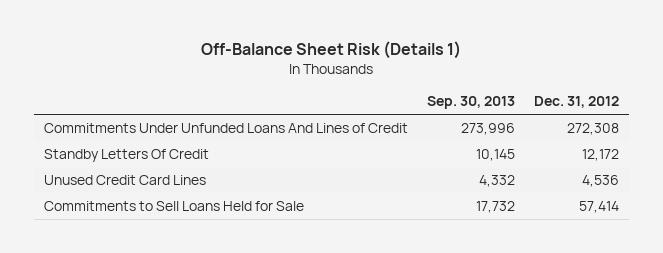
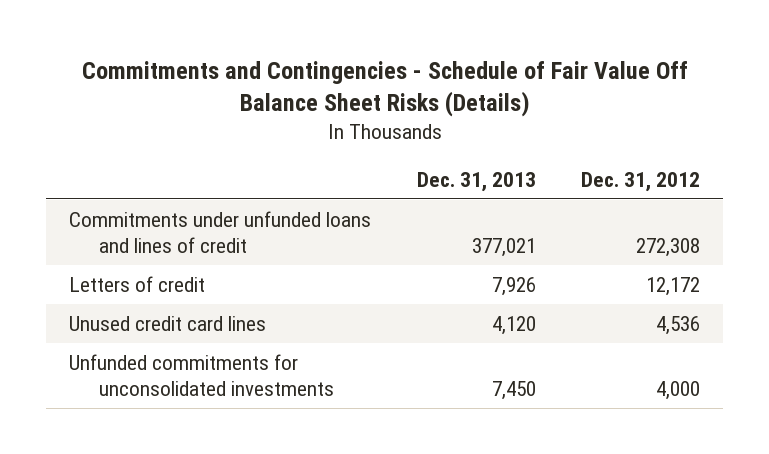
[201,41,462,60] Off-Balance Sheet Risk (Details 1) -> [81,60,688,118] Commitments and Contingencies - Schedule of Fair Value Off Balance Sheet Risks (Details)
[426,96,515,110] Sep. 30, 2013 -> none
none -> [416,171,536,192] Dec. 31, 2013
[43,123,408,134] Commitments Under Unfunded Loans And Lines of Credit -> [69,210,372,253] Commitments under unfunded loans and lines of credit
[43,149,209,163] Standby Letters Of Credit -> [69,275,206,292] Letters of credit
[43,175,206,186] Unused Credit Card Lines -> [69,315,267,331] Unused credit card lines
[43,201,304,212] Commitments to Sell Loans Held for Sale -> [69,353,334,396] Unfunded commitments for unconsolidated investments
[579,201,620,214] 57,414 -> [656,380,701,400] 4,000

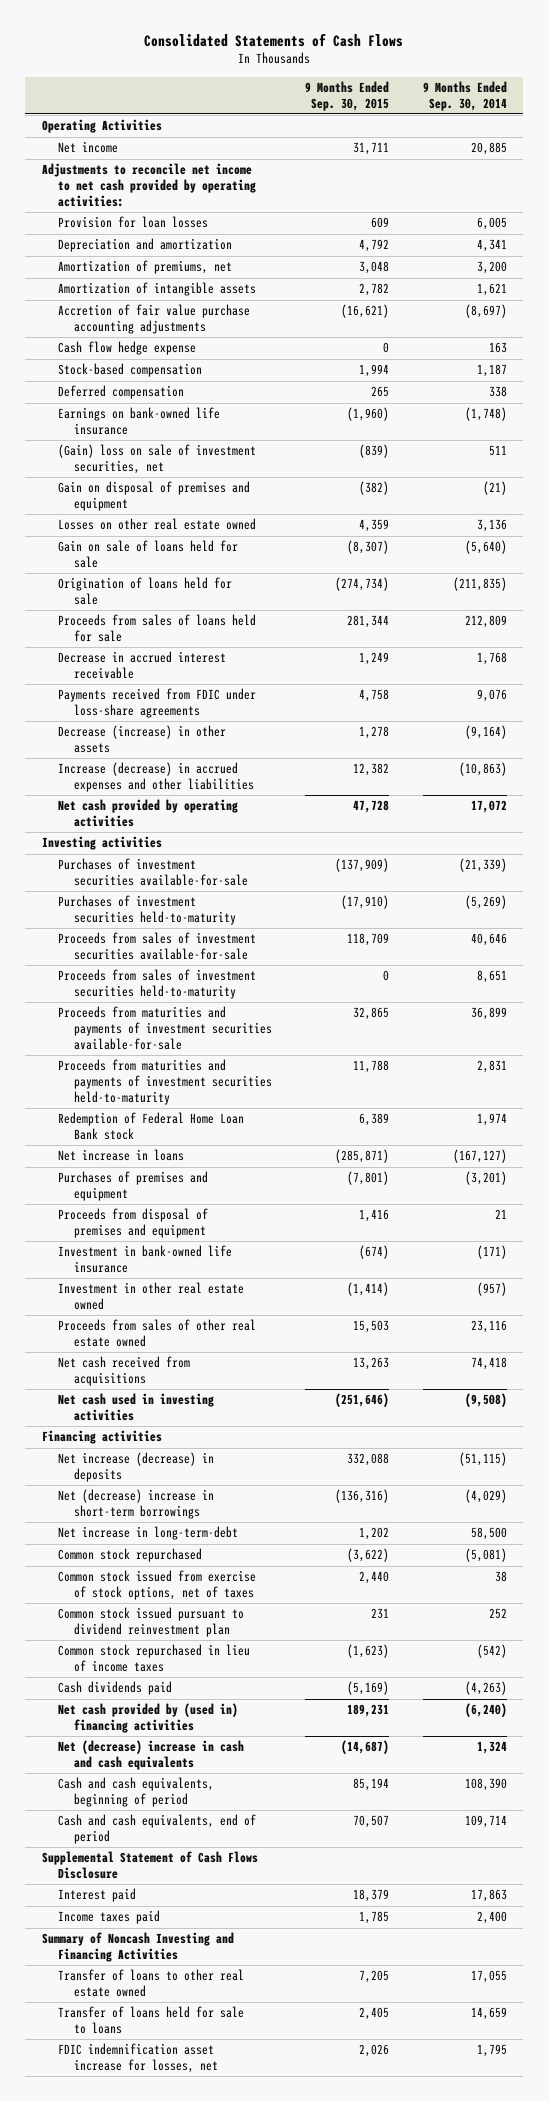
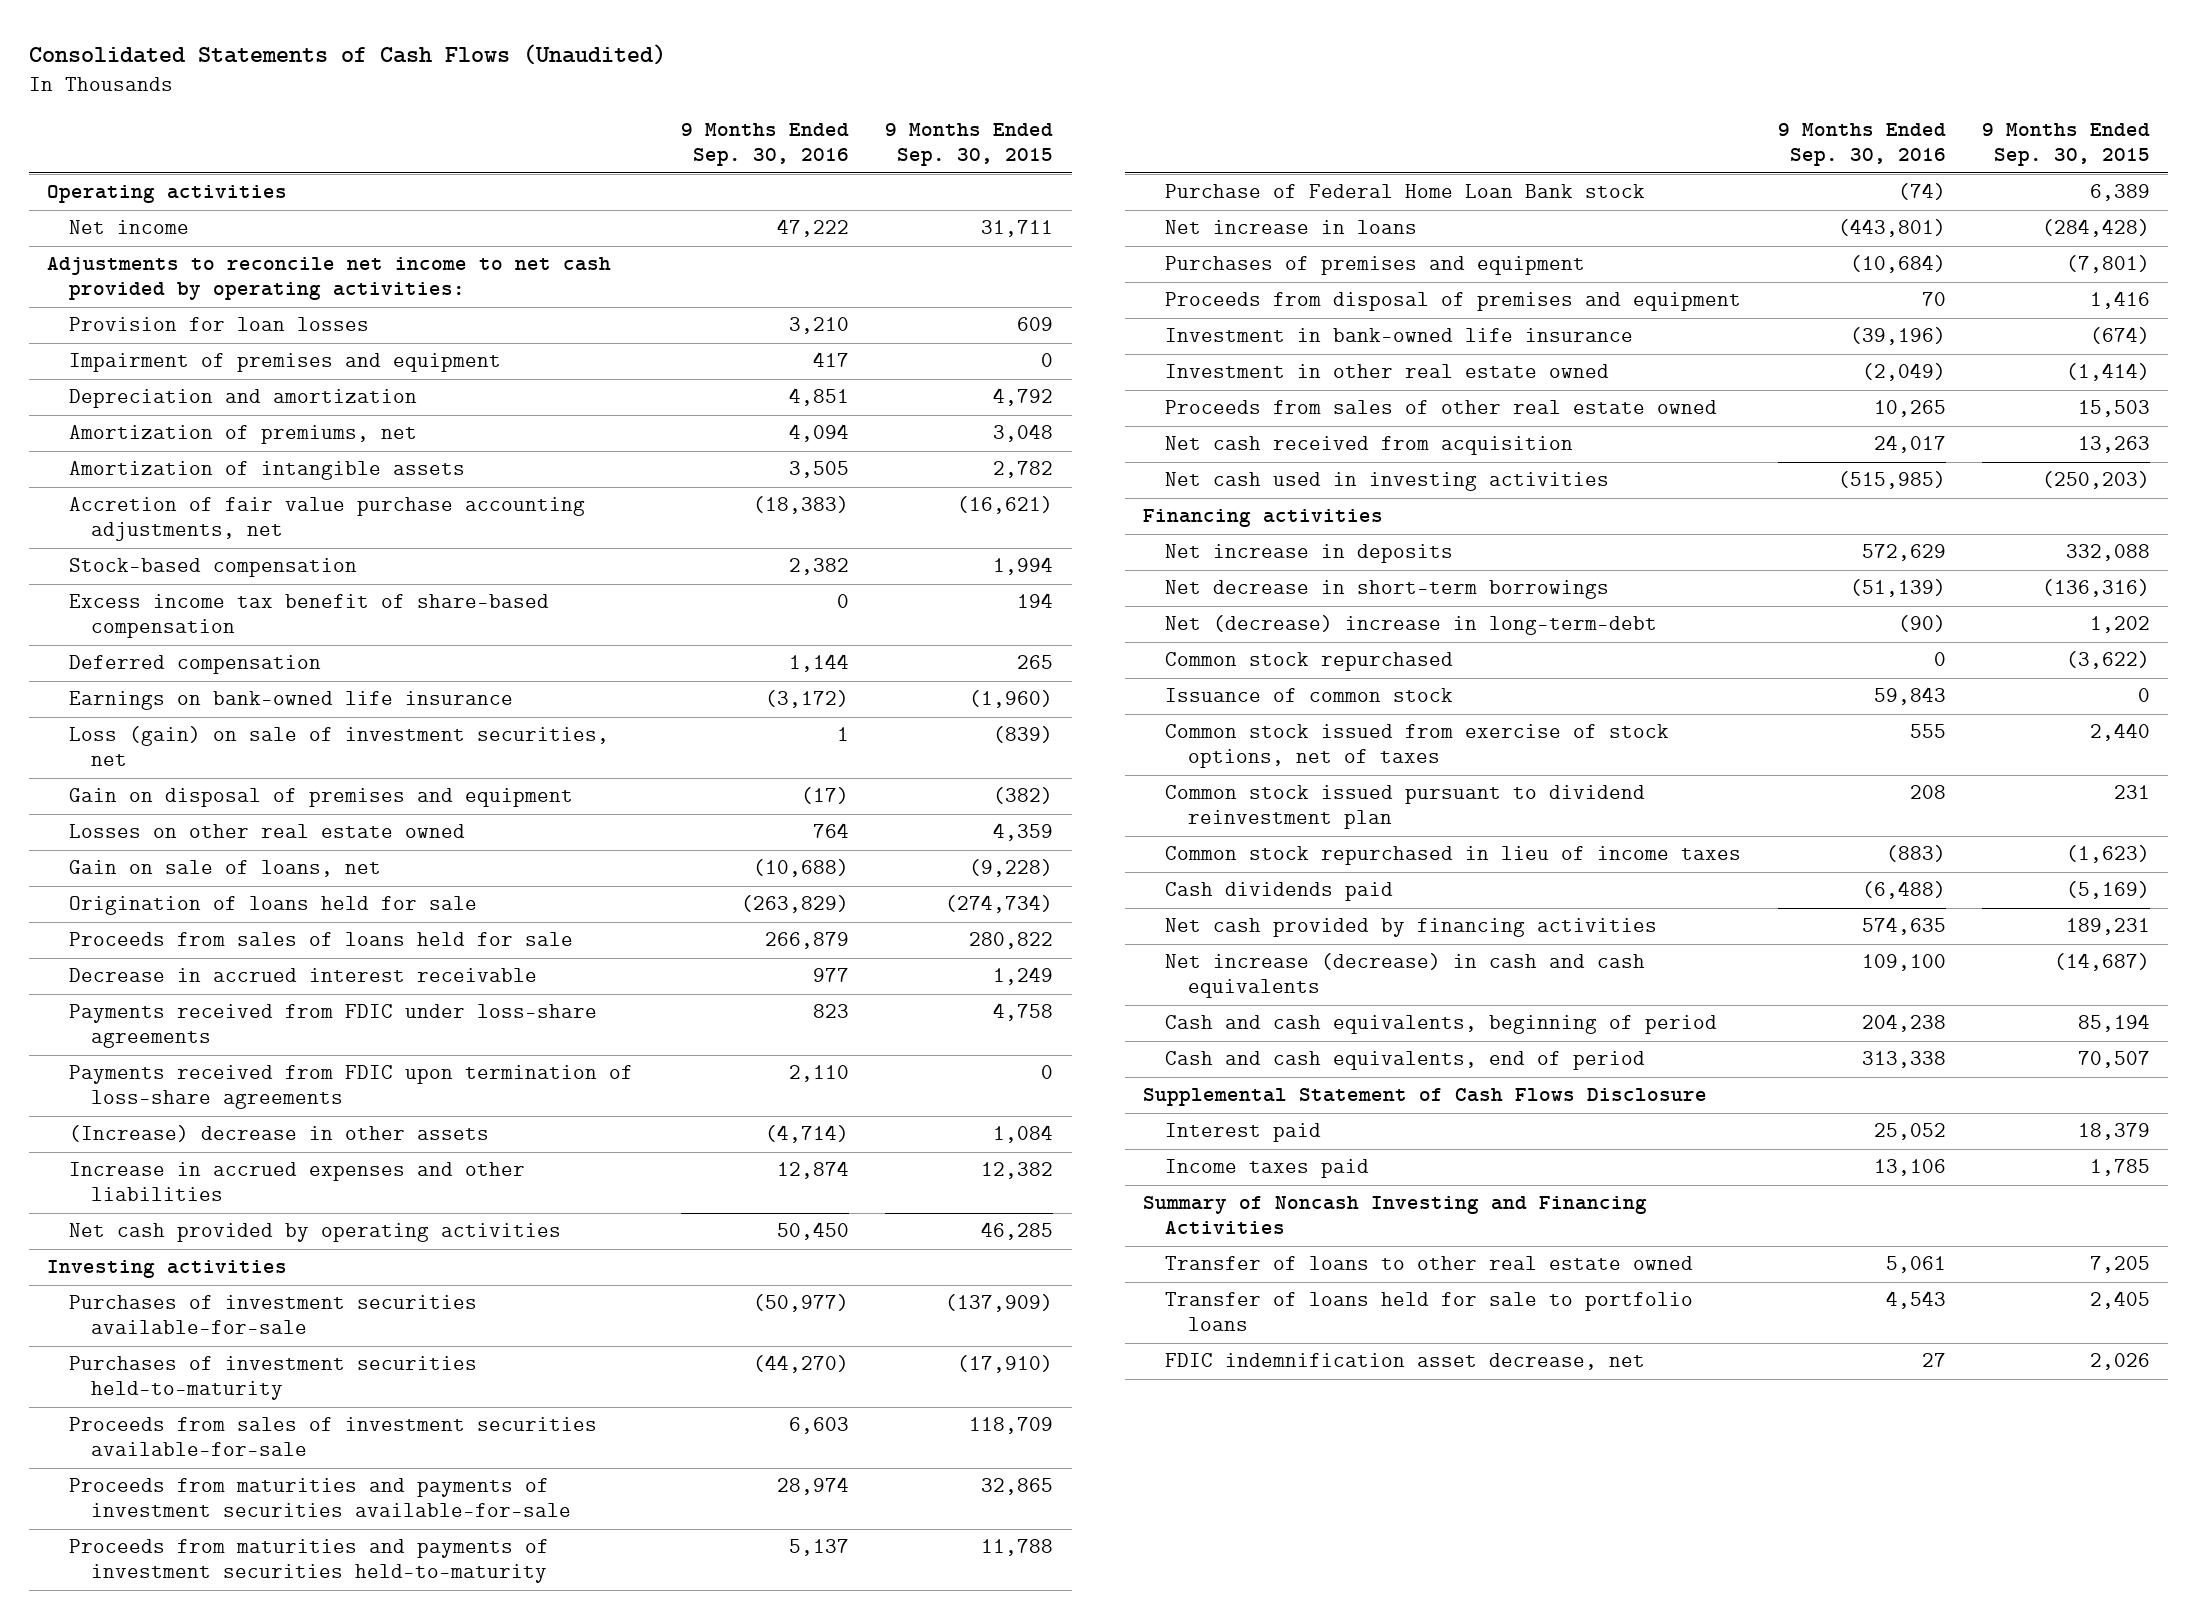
[144,32,404,47] Consolidated Statements of Cash Flows -> [28,43,666,65] Consolidated Statements of Cash Flows (Unaudited)
[422,80,507,111] 9 Months Ended Sep. 30, 2014 -> none
none -> [681,123,850,167] 9 Months Ended Sep. 30, 2016
[41,119,162,134] Operating Activities -> [46,185,287,204] Operating activities
none -> [68,353,501,373] Impairment of premises and equipment
[58,341,197,356] Cash flow hedge expense -> none
[58,304,251,335] Accretion of fair value purchase accounting adjustments -> [68,497,585,542] Accretion of fair value purchase accounting adjustments, net
none -> [68,594,549,639] Excess income tax benefit of share-based compensation
[58,444,257,475] (Gain) loss on sale of investment securities, net -> [68,726,609,767] Loss (gain) on sale of investment securities, net
[58,540,239,569] Gain on sale of loans held for sale -> [68,860,381,878] Gain on sale of loans, net
[347,540,390,555] (8,307) -> [969,859,1054,878] (9,228)
[347,615,390,629] 281,344 -> [969,932,1054,950] 280,822
none -> [68,1065,633,1110] Payments received from FDIC upon termination of loss-share agreements
[58,725,227,754] Decrease (increase) in other assets -> [68,1125,489,1143] (Increase) decrease in other assets
[359,726,390,740] 1,278 -> [993,1125,1054,1144] 1,084
[58,762,255,793] Increase (decrease) in accrued expenses and other liabilities -> [68,1162,525,1202] Increase in accrued expenses and other liabilities
[353,800,390,814] 47,728 -> [981,1222,1054,1241] 46,285
[58,969,257,1000] Proceeds from sales of investment securities held-to-maturity -> none
[58,1112,245,1141] Redemption of Federal Home Loan Bank stock -> [1165,184,1646,199] Purchase of Federal Home Loan Bank stock
[335,1149,390,1164] (285,871) -> [2041,219,2150,238] (284,428)
[58,1356,191,1387] Net cash received from acquisitions -> [1165,436,1574,456] Net cash received from acquisition
[335,1393,390,1408] (251,646) -> [2041,471,2150,490] (250,203)
[58,1452,215,1483] Net increase (decrease) in deposits -> [1165,544,1454,564] Net increase in deposits
[58,1489,215,1520] Net (decrease) increase in short-term borrowings -> [1165,580,1610,600] Net decrease in short-term borrowings
[58,1526,239,1541] Net increase in long-term-debt -> [1165,615,1658,636] Net (decrease) increase in long-term-debt
none -> [1165,688,1454,703] Issuance of common stock
[58,1703,239,1734] Net cash provided by (used in) financing activities -> [1165,918,1658,938] Net cash provided by financing activities
[58,1740,245,1771] Net (decrease) increase in cash and cash equivalents -> [1165,953,1646,999] Net increase (decrease) in cash and cash equivalents
[58,2006,245,2035] Transfer of loans held for sale to loans -> [1165,1292,1694,1332] Transfer of loans held for sale to portfolio loans
[58,2043,219,2074] FDIC indemnification asset increase for losses, net -> [1165,1353,1646,1371] FDIC indemnification asset decrease, net

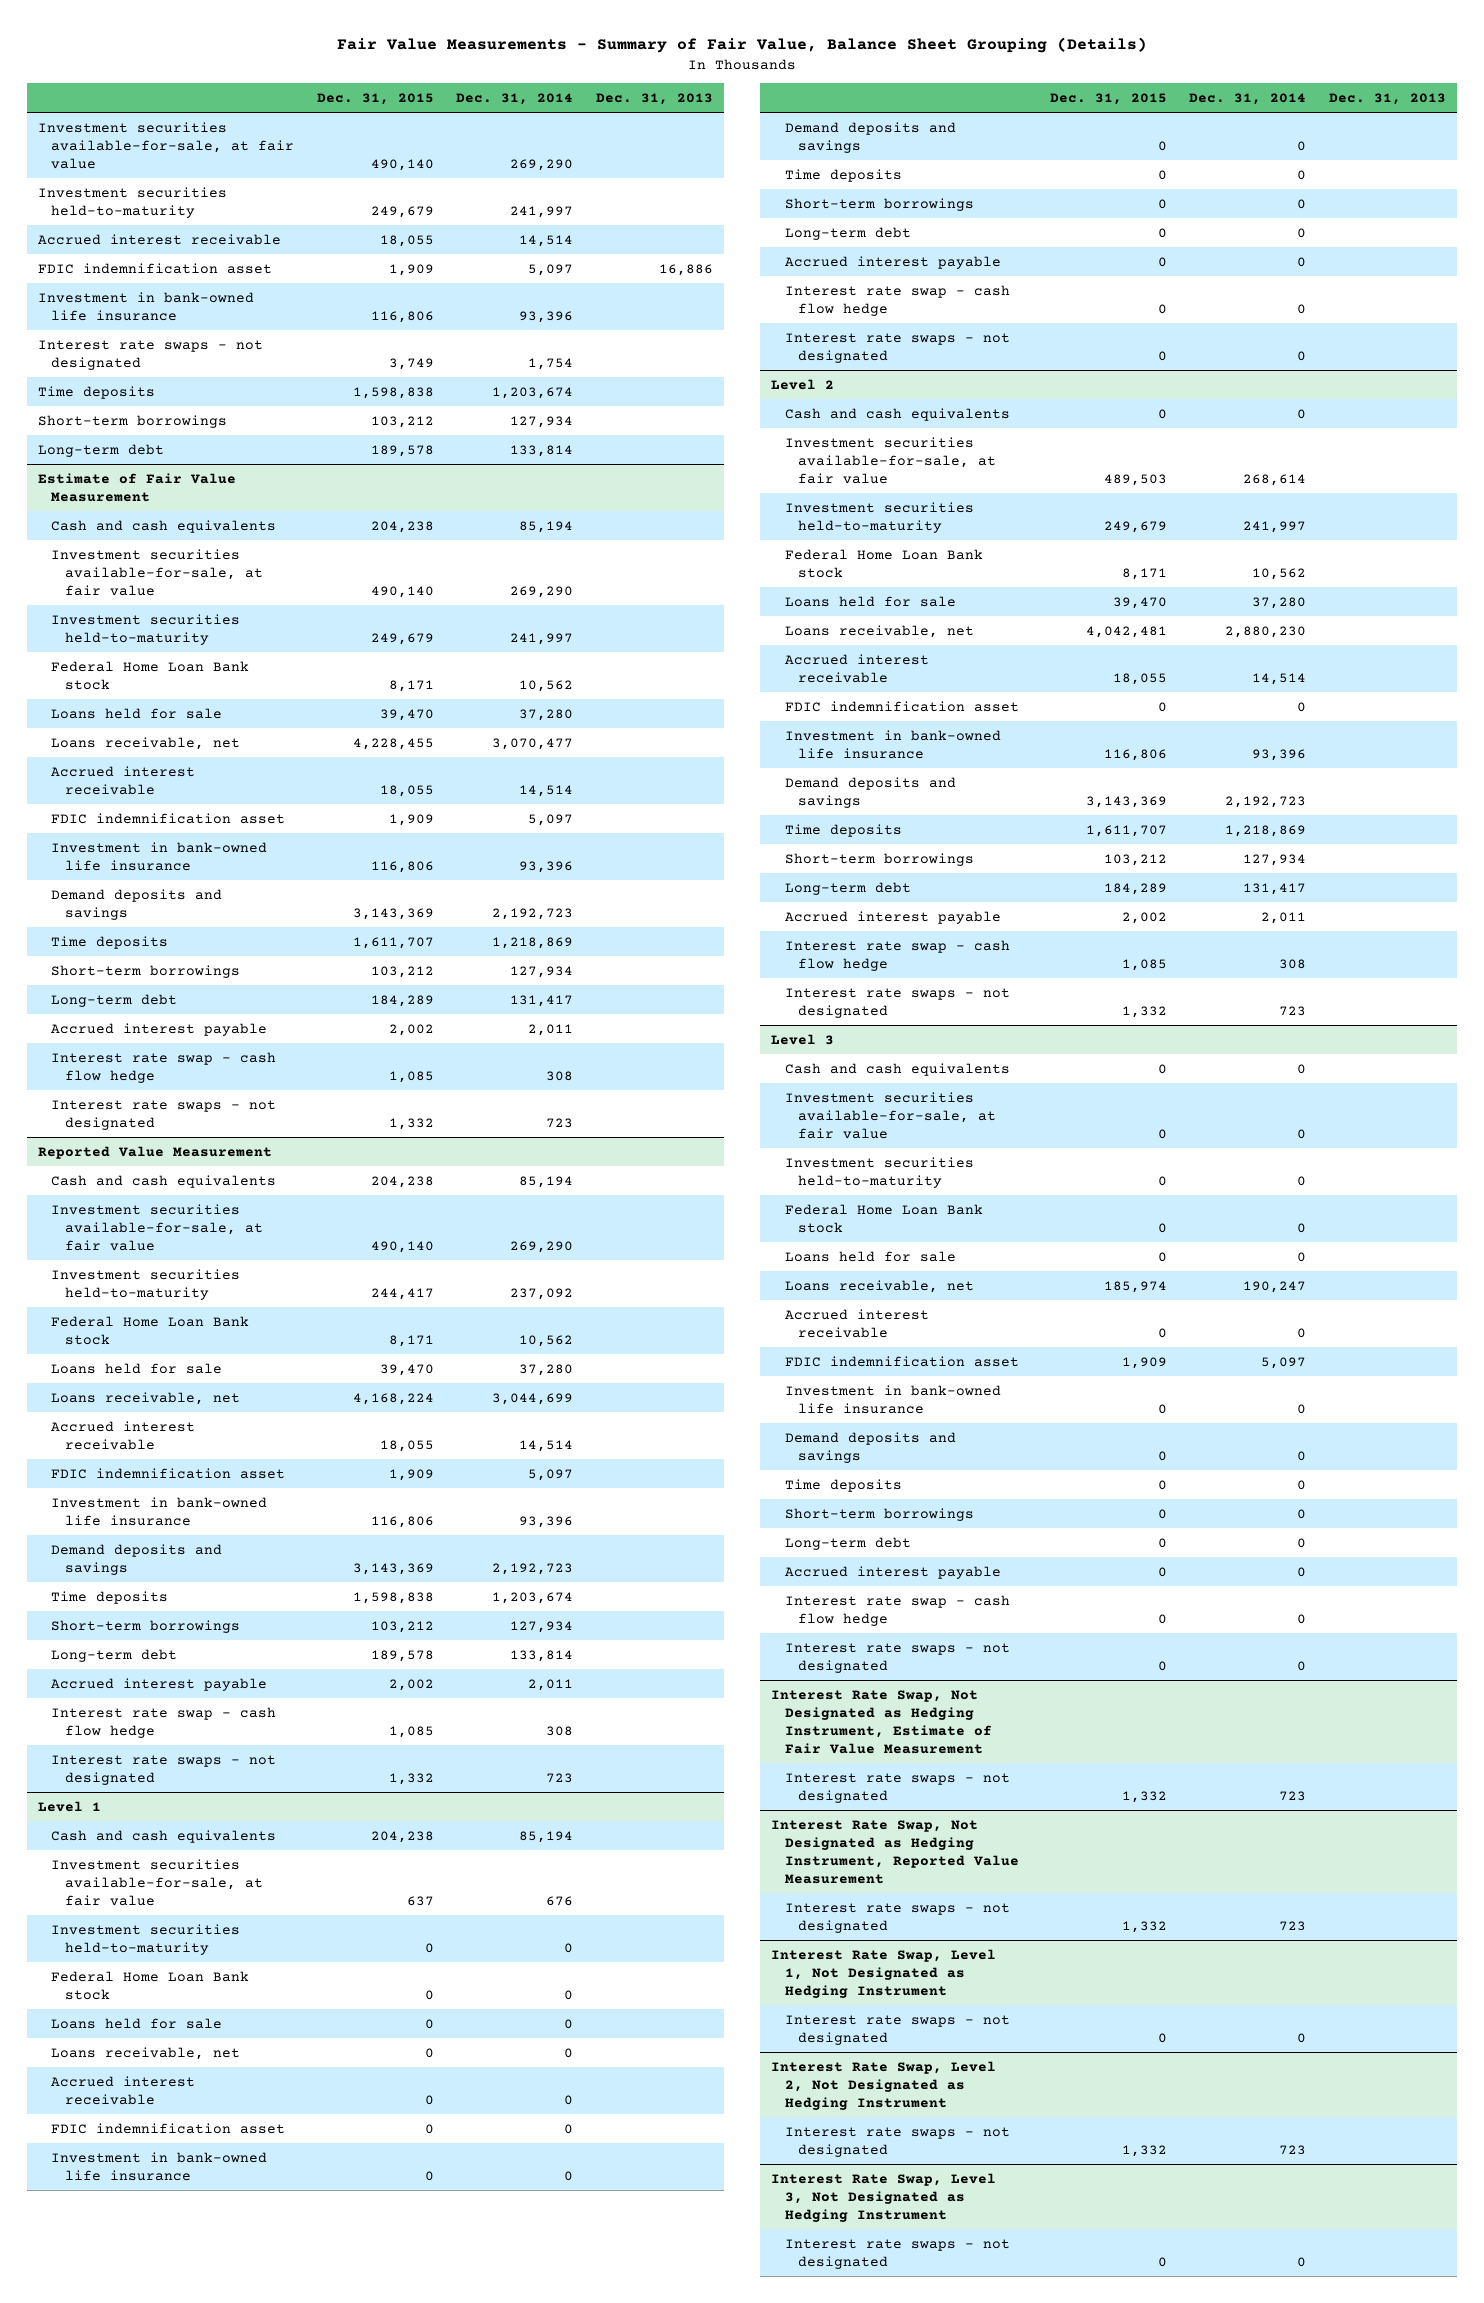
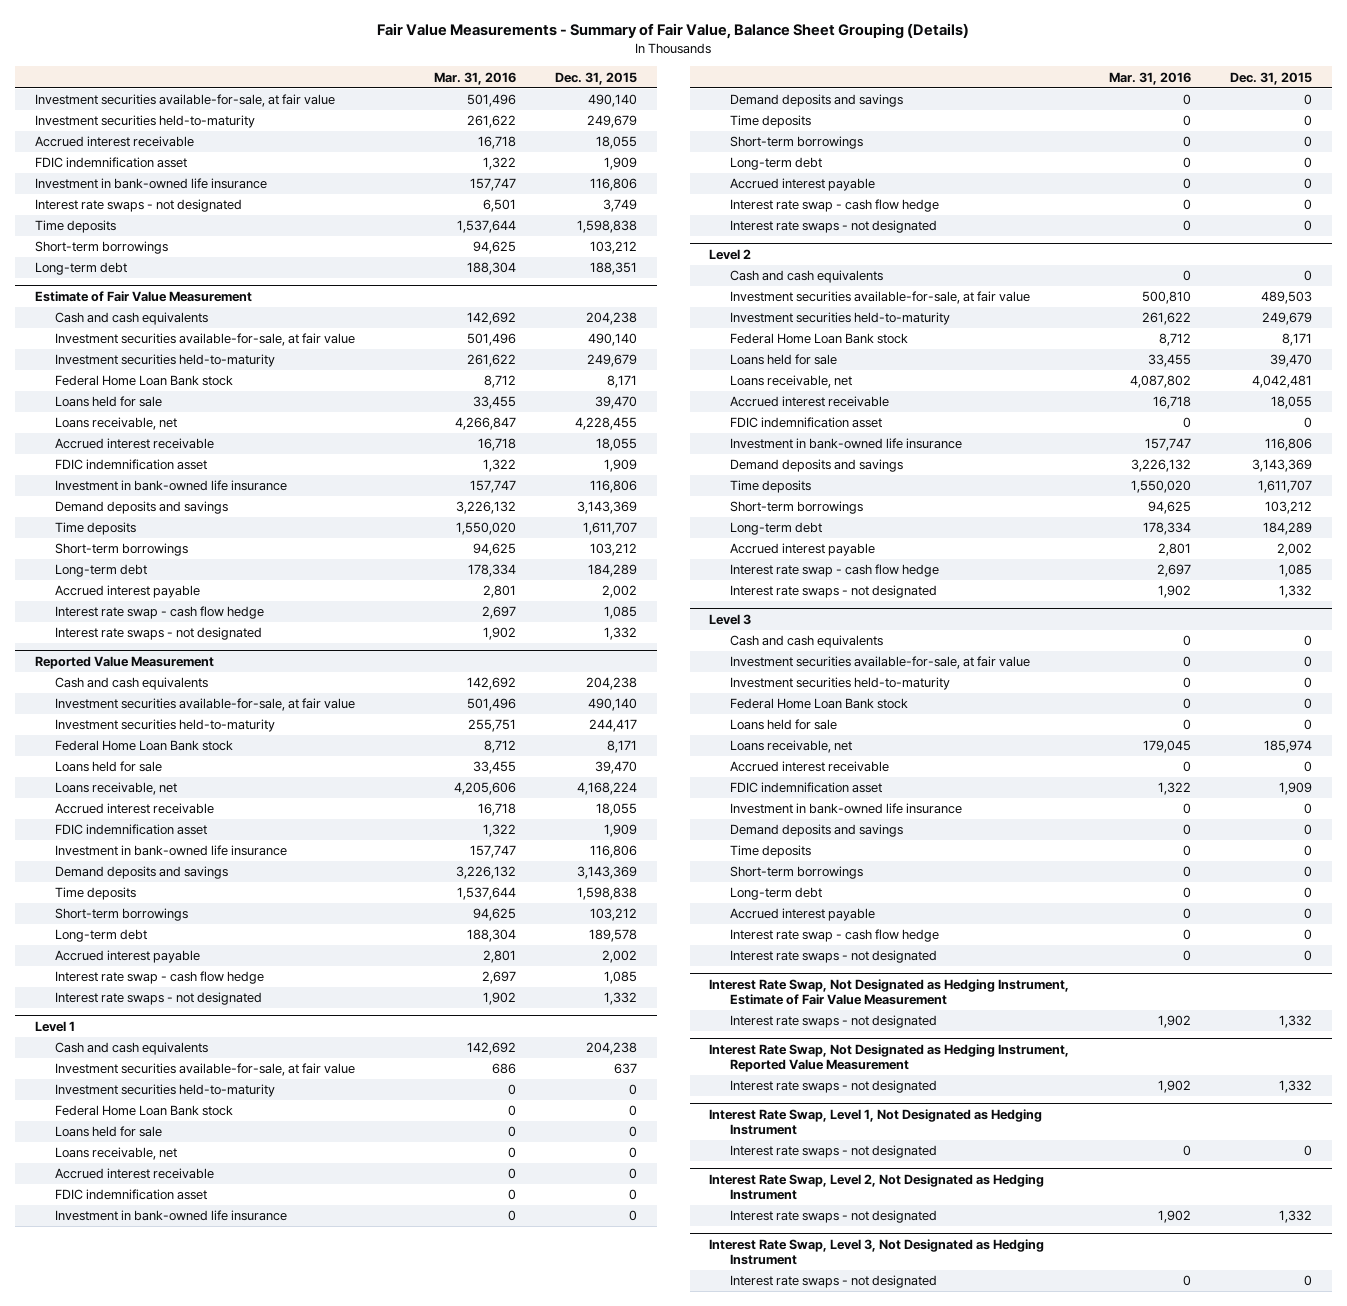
[456,93,574,106] Dec. 31, 2014 -> none
[595,93,713,106] Dec. 31, 2013 -> none
none -> [433,71,516,85] Mar. 31, 2016
[370,444,434,457] 189,578 -> [590,262,638,276] 188,351

